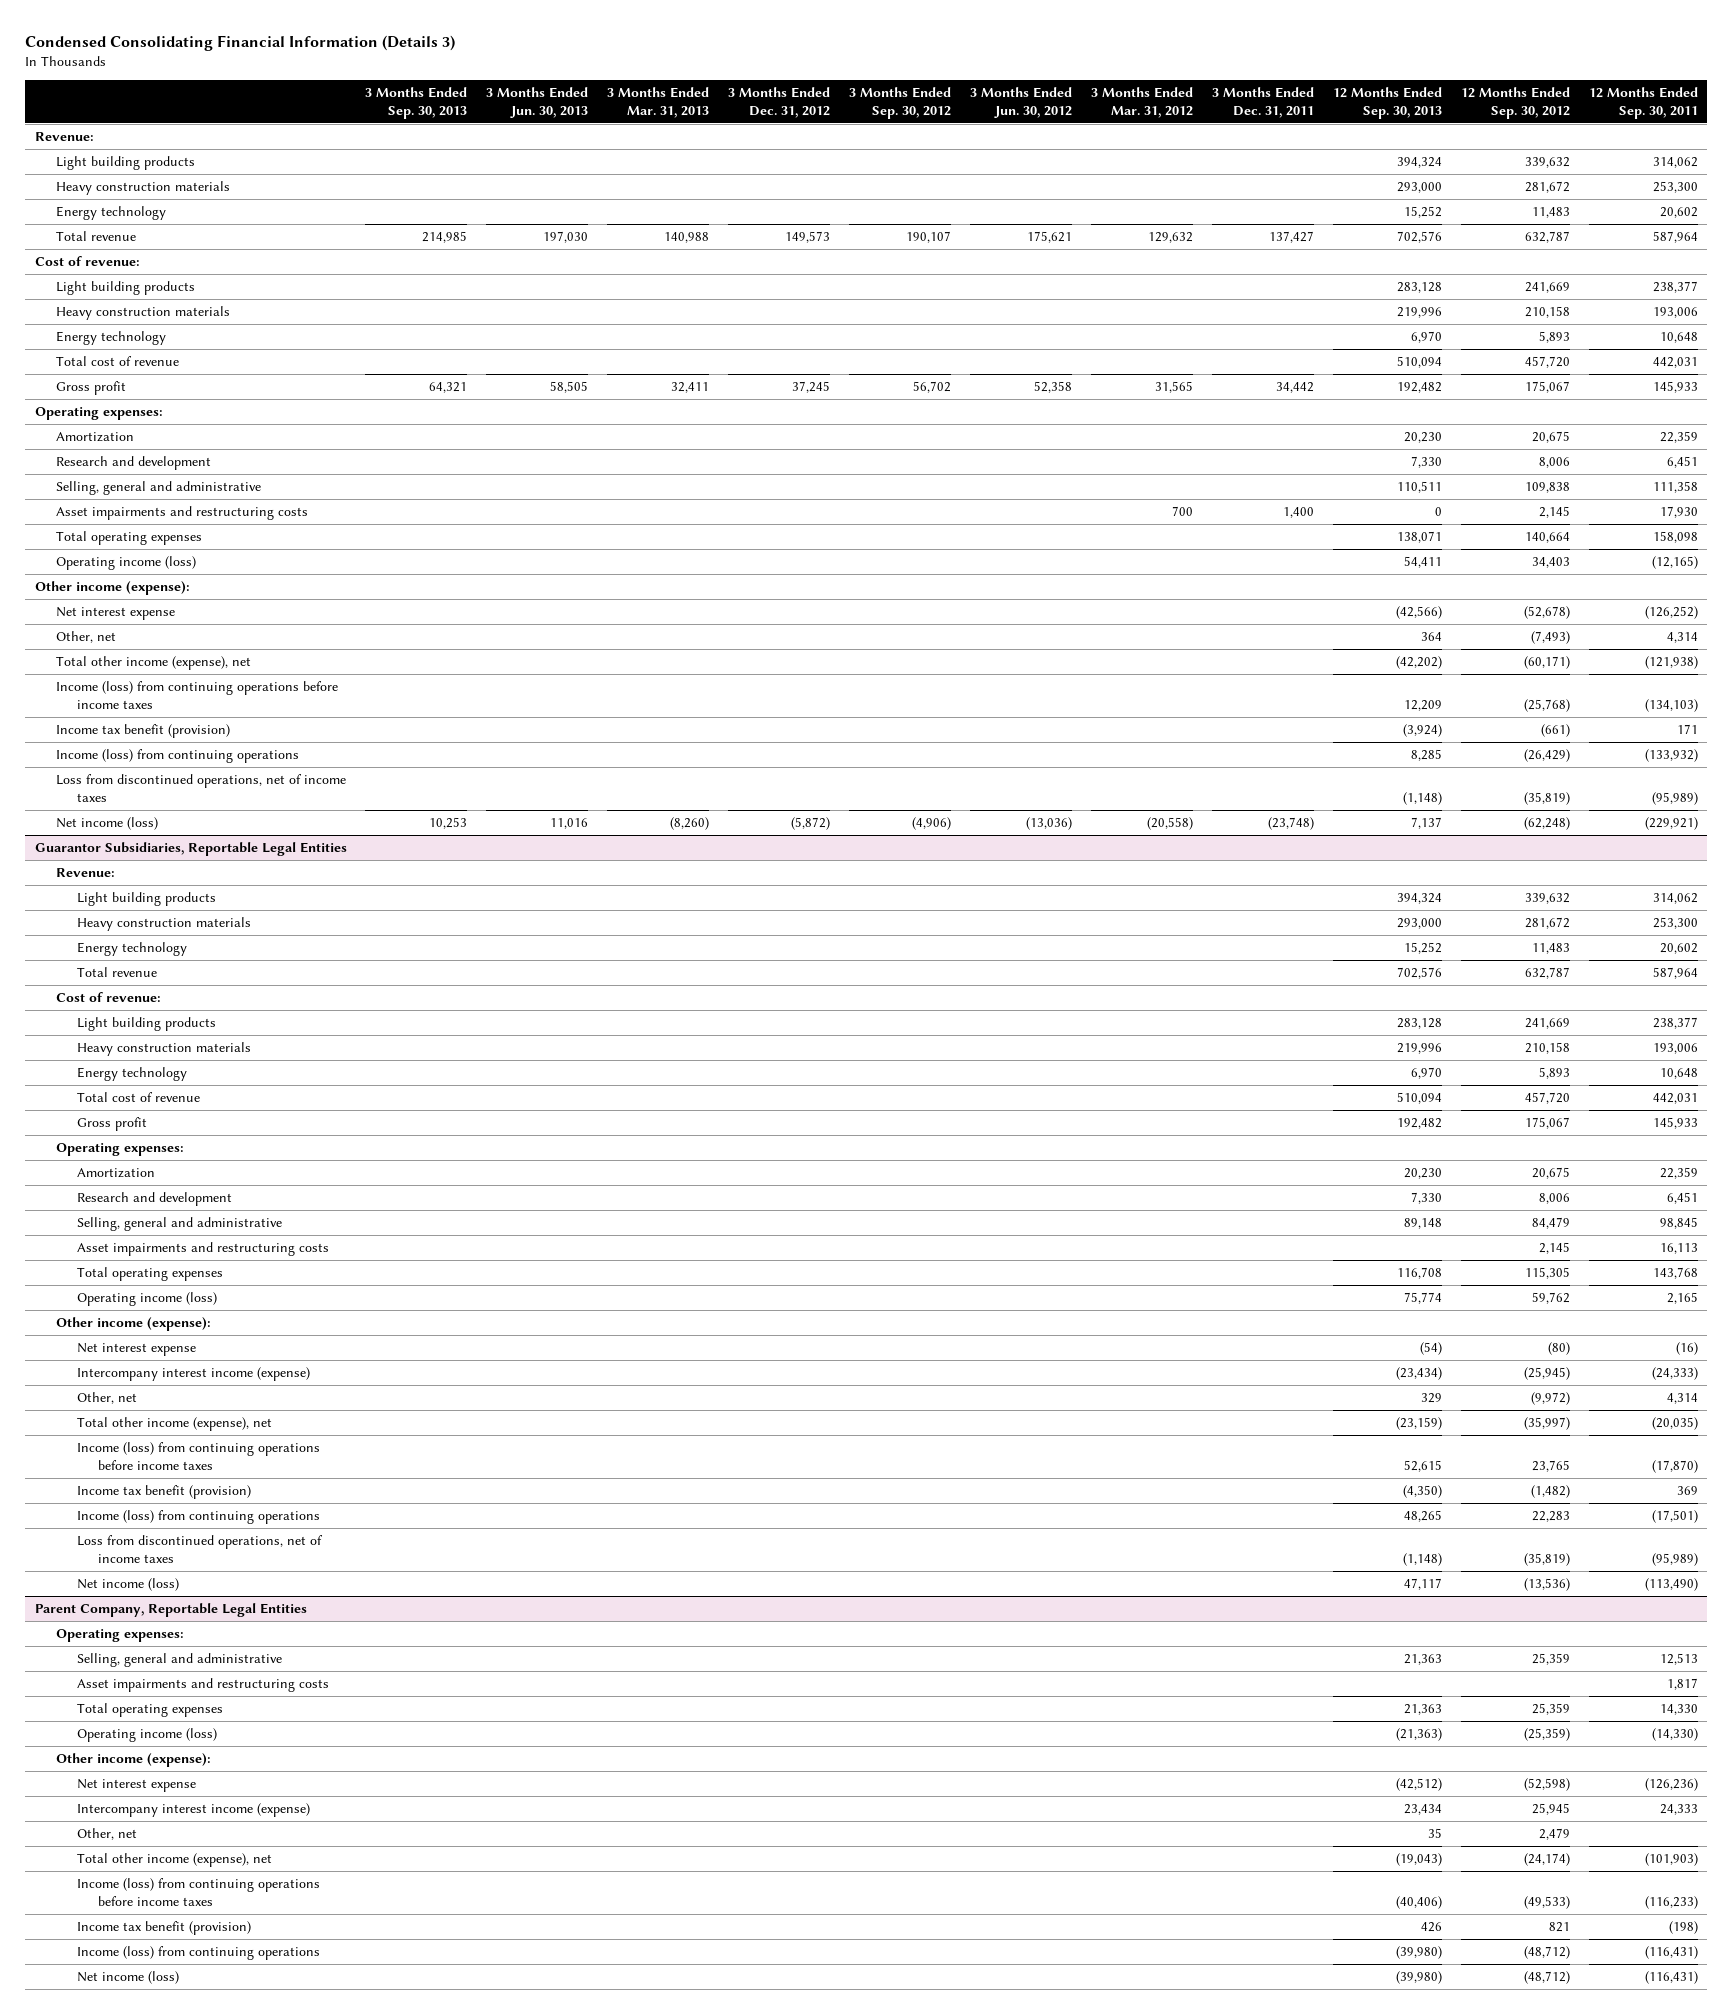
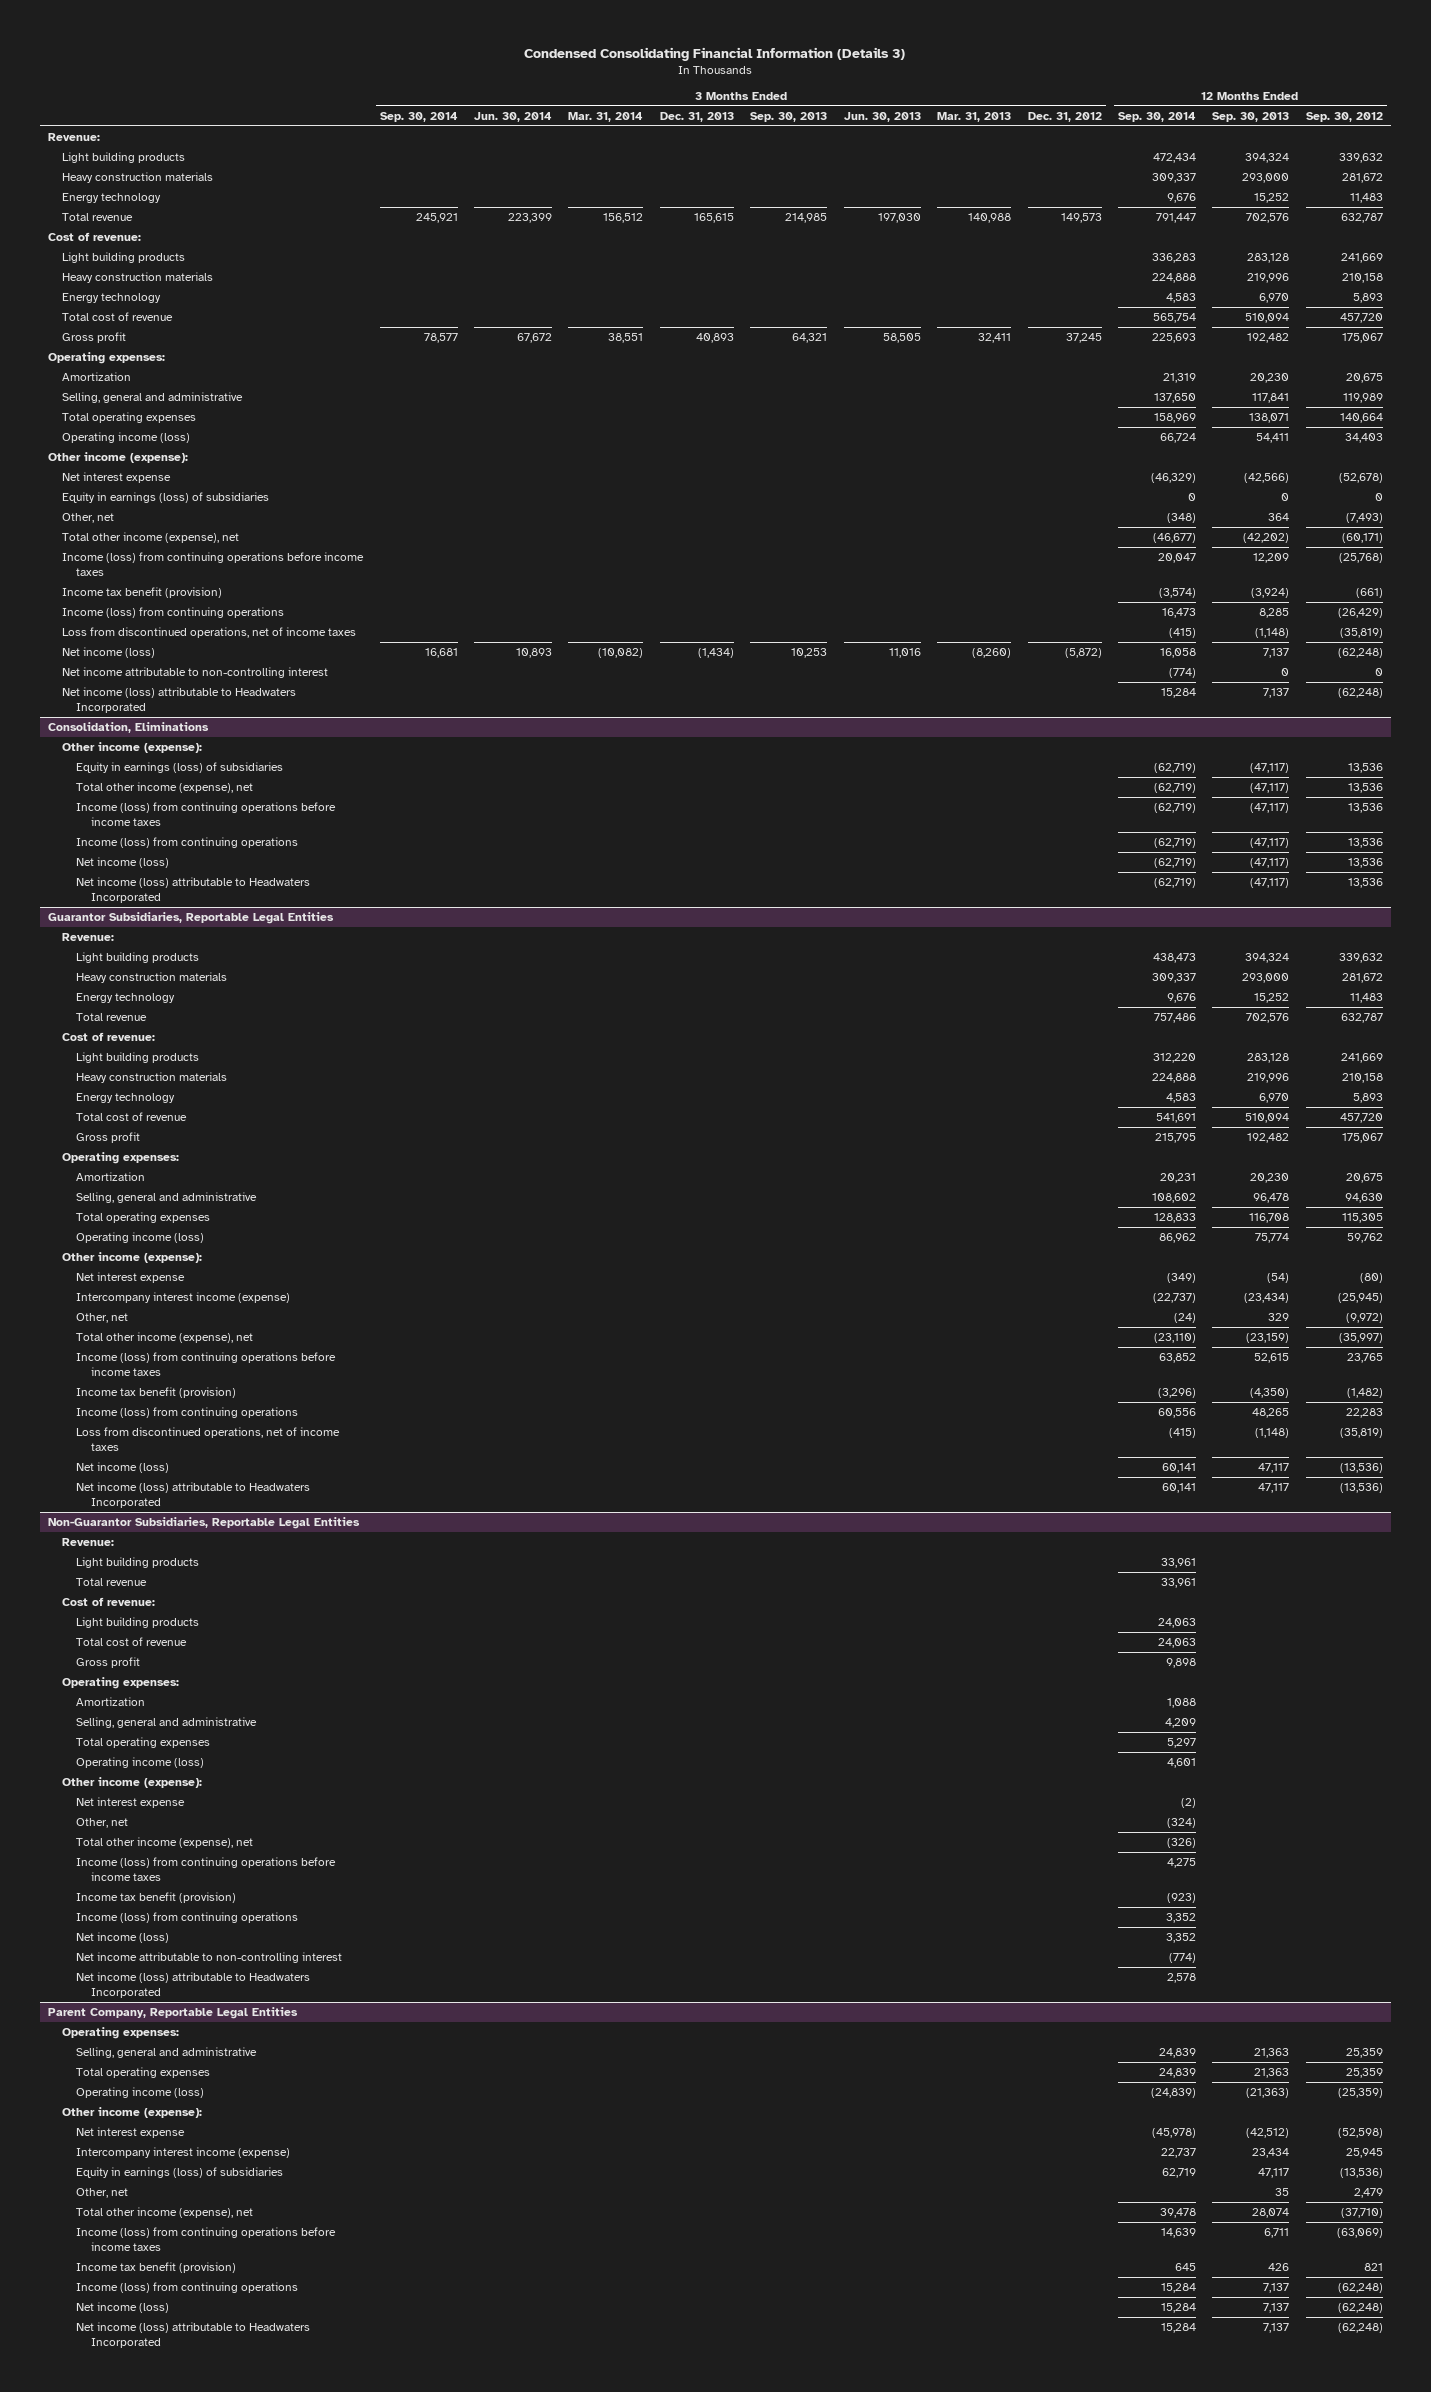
[849,86,952,119] 3 Months Ended Sep. 30, 2012 -> none
[970,86,1073,118] 3 Months Ended Jun. 30, 2012 -> none
[1091,86,1194,118] 3 Months Ended Mar. 31, 2012 -> none
[1211,86,1314,118] 3 Months Ended Dec. 31, 2011 -> none
[1588,86,1698,119] 12 Months Ended Sep. 30, 2011 -> none
none -> [379,111,458,122] Sep. 30, 2014
none -> [474,111,553,122] Jun. 30, 2014
none -> [568,111,644,122] Mar. 31, 2014
none -> [659,111,734,122] Dec. 31, 2013
none -> [1118,111,1197,122] Sep. 30, 2014
[55,455,211,470] Research and development -> none
[55,505,308,520] Asset impairments and restructuring costs -> none
[1396,480,1442,493] 110,511 -> [1252,392,1290,403] 117,841
[1524,481,1570,493] 109,838 -> [1342,392,1383,403] 119,989
none -> [62,491,270,503] Equity in earnings (loss) of subsidiaries
none -> [62,666,329,678] Net income attributable to non-controlling interest
none -> [62,686,297,714] Net income (loss) attributable to Headwaters Incorporated
none -> [48,721,210,733] Consolidation, Eliminations
none -> [62,741,203,753] Other income (expense):
none -> [76,761,284,773] Equity in earnings (loss) of subsidiaries
none -> [76,781,254,793] Total other income (expense), net
none -> [76,801,337,827] Income (loss) from continuing operations before income taxes
none -> [76,836,299,848] Income (loss) from continuing operations
none -> [76,856,170,868] Net income (loss)
none -> [76,876,311,904] Net income (loss) attributable to Headwaters Incorporated
[77,1191,233,1206] Research and development -> none
[77,1241,330,1256] Asset impairments and restructuring costs -> none
[1403,1217,1442,1229] 89,148 -> [1253,1192,1290,1203] 96,478
[1531,1216,1570,1229] 84,479 -> [1344,1192,1383,1203] 94,630
none -> [76,1481,311,1509] Net income (loss) attributable to Headwaters Incorporated
none -> [48,1516,361,1529] Non-Guarantor Subsidiaries, Reportable Legal Entities
none -> [62,1537,115,1546] Revenue:
none -> [76,1556,200,1568] Light building products
none -> [76,1577,148,1586] Total revenue
none -> [62,1596,156,1606] Cost of revenue:
none -> [76,1616,200,1628] Light building products
none -> [76,1636,188,1646] Total cost of revenue
none -> [76,1656,141,1668] Gross profit
none -> [62,1676,180,1689] Operating expenses:
none -> [76,1696,146,1706] Amortization
none -> [76,1716,258,1728] Selling, general and administrative
none -> [76,1736,211,1748] Total operating expenses
none -> [76,1756,205,1768] Operating income (loss)
none -> [62,1776,203,1788] Other income (expense):
none -> [76,1796,186,1808] Net interest expense
none -> [76,1817,129,1828] Other, net
none -> [76,1836,254,1848] Total other income (expense), net
none -> [76,1856,337,1882] Income (loss) from continuing operations before income taxes
none -> [76,1891,237,1903] Income tax benefit (provision)
none -> [76,1911,299,1923] Income (loss) from continuing operations
none -> [76,1931,170,1943] Net income (loss)
none -> [76,1951,343,1963] Net income attributable to non-controlling interest
none -> [76,1971,311,1999] Net income (loss) attributable to Headwaters Incorporated
[77,1677,330,1692] Asset impairments and restructuring costs -> none
none -> [76,2166,284,2178] Equity in earnings (loss) of subsidiaries
[1395,1852,1442,1866] (19,043) -> [1252,2207,1290,2218] 28,074
[1523,1852,1570,1866] (24,174) -> [1340,2207,1383,2218] (37,710)
[1395,1896,1442,1910] (40,406) -> [1264,2227,1290,2238] 6,711
[1523,1896,1570,1910] (49,533) -> [1336,2227,1383,2238] (63,069)
[1395,1945,1442,1959] (39,980) -> [1263,2282,1290,2293] 7,137
[1523,1945,1570,1959] (48,712) -> [1337,2282,1383,2293] (62,248)
[1395,1970,1442,1984] (39,980) -> [1263,2302,1290,2313] 7,137
[1523,1970,1570,1984] (48,712) -> [1337,2302,1383,2313] (62,248)
none -> [76,2321,311,2349] Net income (loss) attributable to Headwaters Incorporated

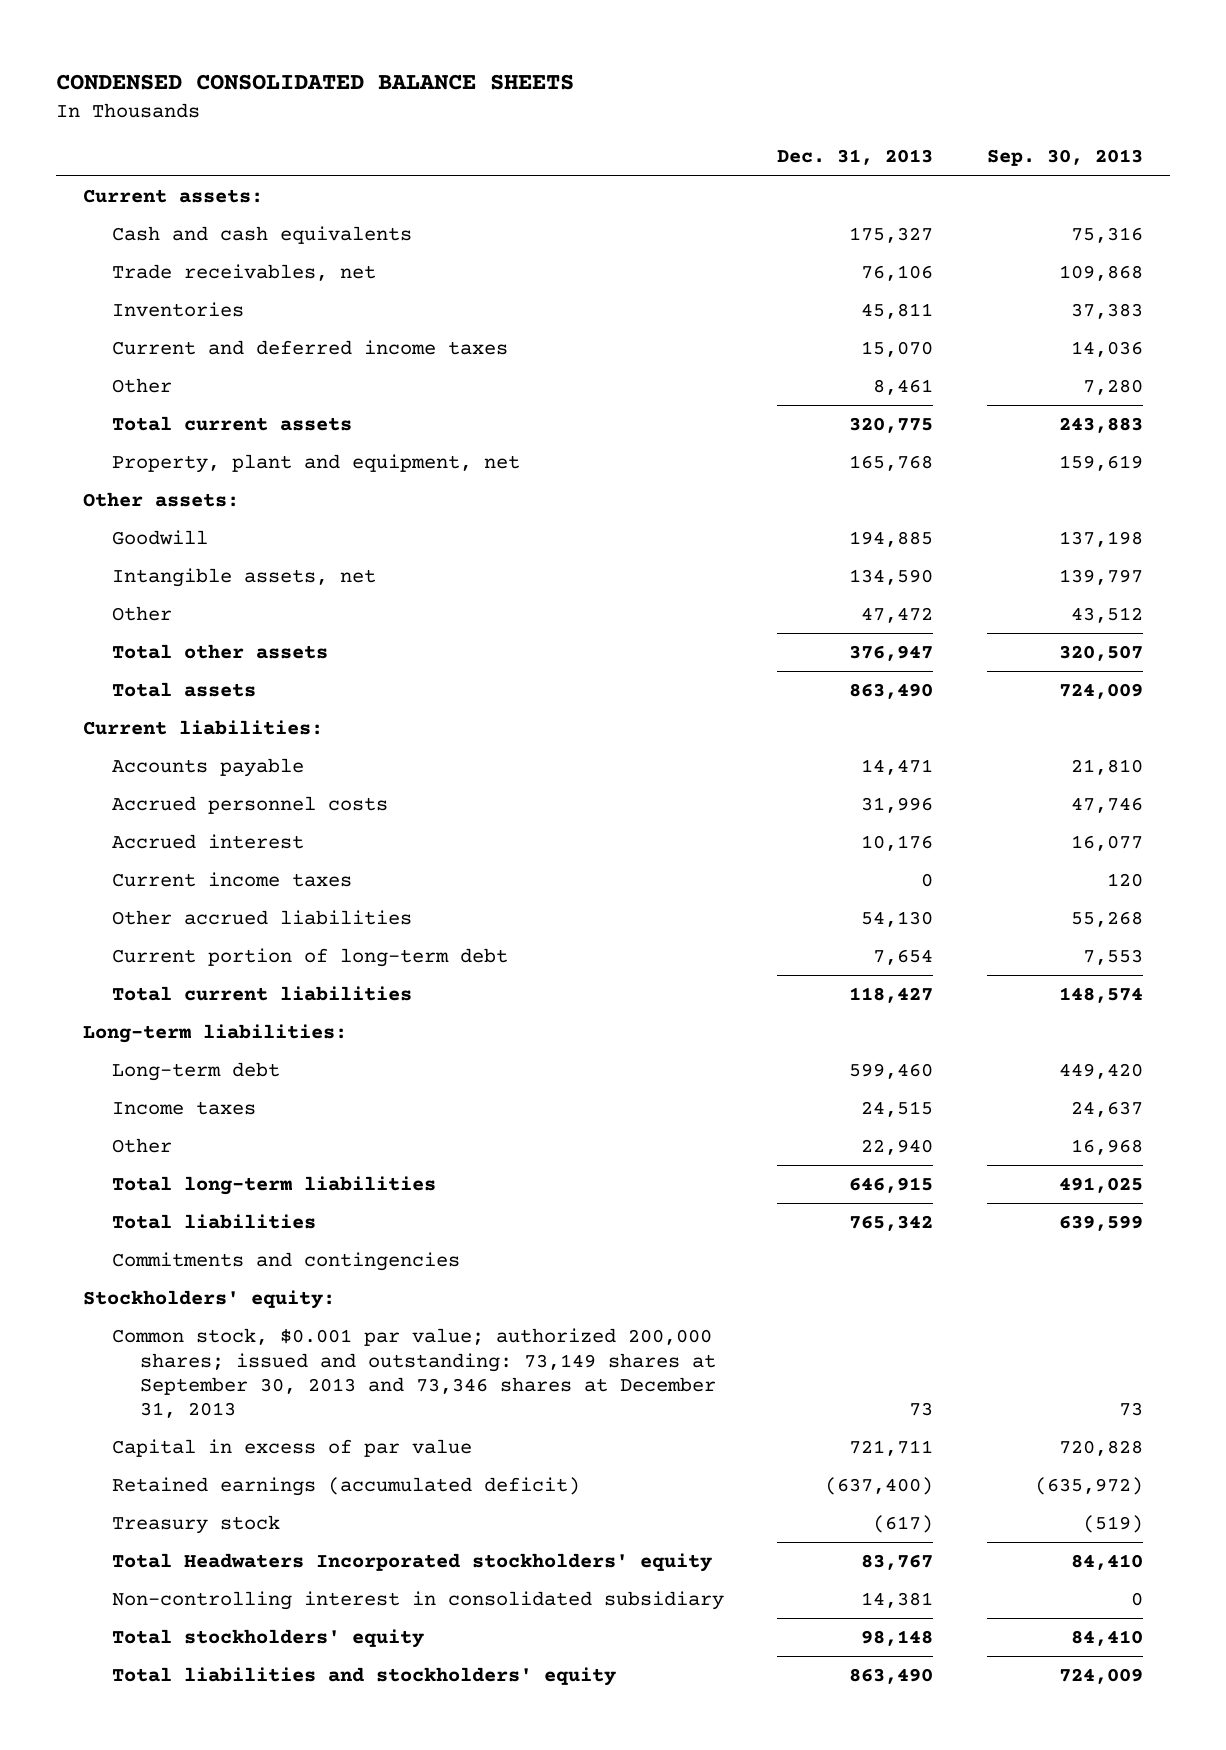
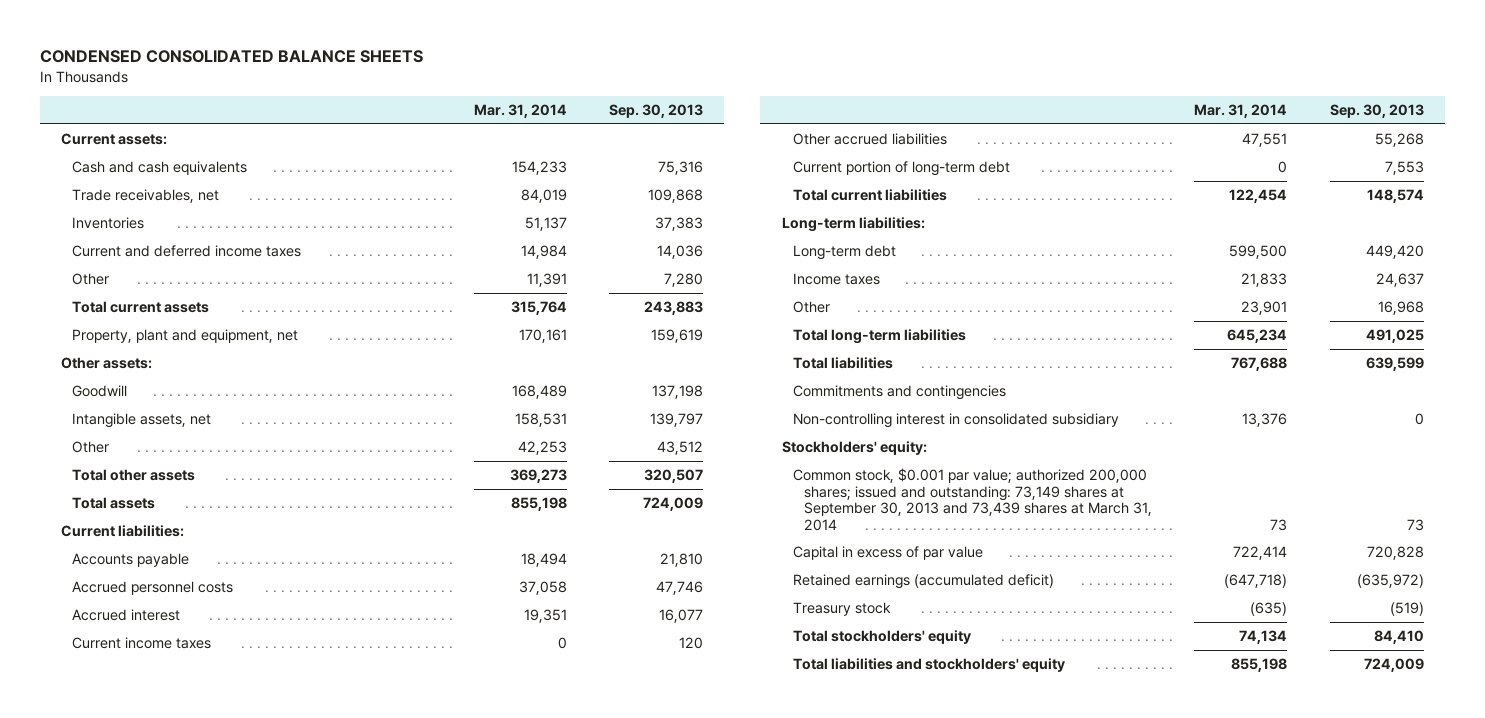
[777,149,934,166] Dec. 31, 2013 -> none
none -> [474,104,568,119] Mar. 31, 2014
[111,1591,724,1611] Non-controlling interest in consolidated subsidiary -> [792,412,1119,428] Non-controlling interest in consolidated subsidiary
[111,1328,716,1419] Common stock, $0.001 par value; authorized 200,000 shares; issued and outstanding: 73,149 shares at September 30, 2013 and 73,346 shares at December 31, 2013 -> [792,467,1152,531] Common stock, $0.001 par value; authorized 200,000 shares; issued and outstanding: 73,149 shares at September 30, 2013 and 73,439 shares at March 31, 2014
[111,1553,712,1573] Total Headwaters Incorporated stockholders' equity -> none

